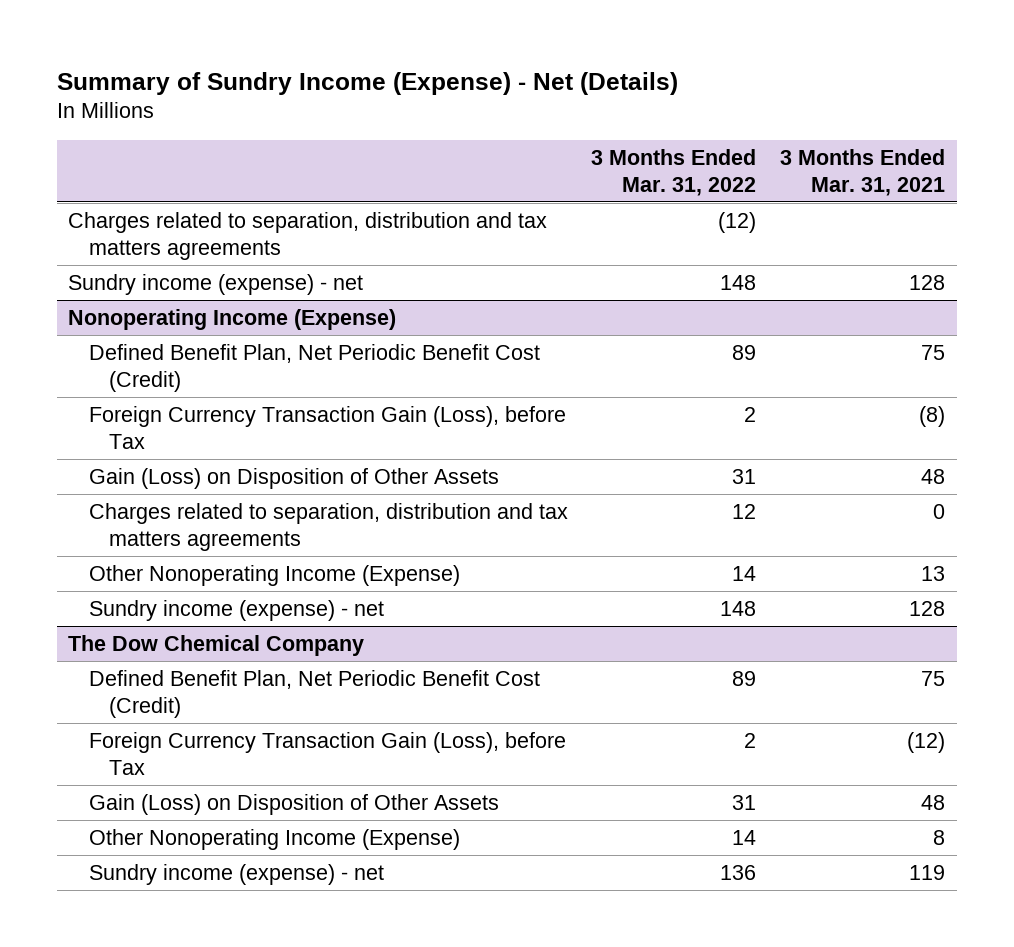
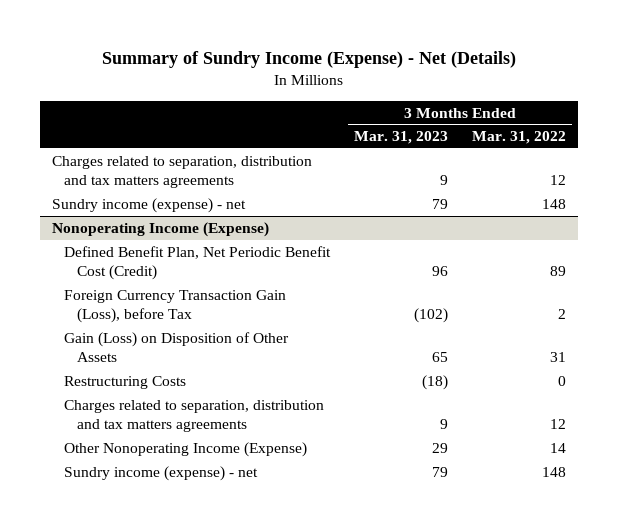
[780,148,946,196] 3 Months Ended Mar. 31, 2021 -> none
none -> [353,131,448,145] Mar. 31, 2023
[718,211,757,233] (12) -> [549,175,566,186] 12
none -> [64,375,187,389] Restructuring Costs
[68,634,365,656] The Dow Chemical Company -> none
[88,669,540,718] Defined Benefit Plan, Net Periodic Benefit Cost (Credit) -> none
[88,731,566,775] Foreign Currency Transaction Gain (Loss), before Tax -> none
[88,793,499,815] Gain (Loss) on Disposition of Other Assets -> none
[88,828,460,850] Other Nonoperating Income (Expense) -> none
[88,863,384,885] Sundry income (expense) - net -> none

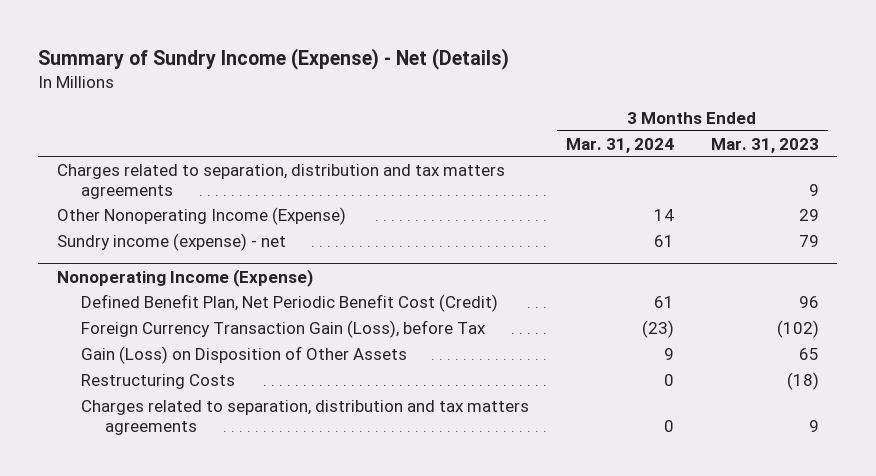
[471,131,566,145] Mar. 31, 2022 -> none
none -> [565,137,674,153] Mar. 31, 2024
none -> [56,206,346,225] Other Nonoperating Income (Expense)
[64,441,308,457] Other Nonoperating Income (Expense) -> none
[64,465,259,481] Sundry income (expense) - net -> none

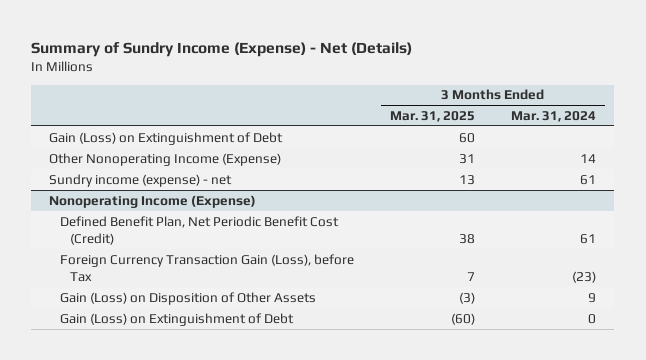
[710,137,819,153] Mar. 31, 2023 -> none
none -> [389,110,475,122] Mar. 31, 2025
[56,163,505,199] Charges related to separation, distribution and tax matters agreements -> none
none -> [49,131,284,145] Gain (Loss) on Extinguishment of Debt
[80,373,235,389] Restructuring Costs -> none
[80,399,529,435] Charges related to separation, distribution and tax matters agreements -> none
none -> [59,312,294,326] Gain (Loss) on Extinguishment of Debt

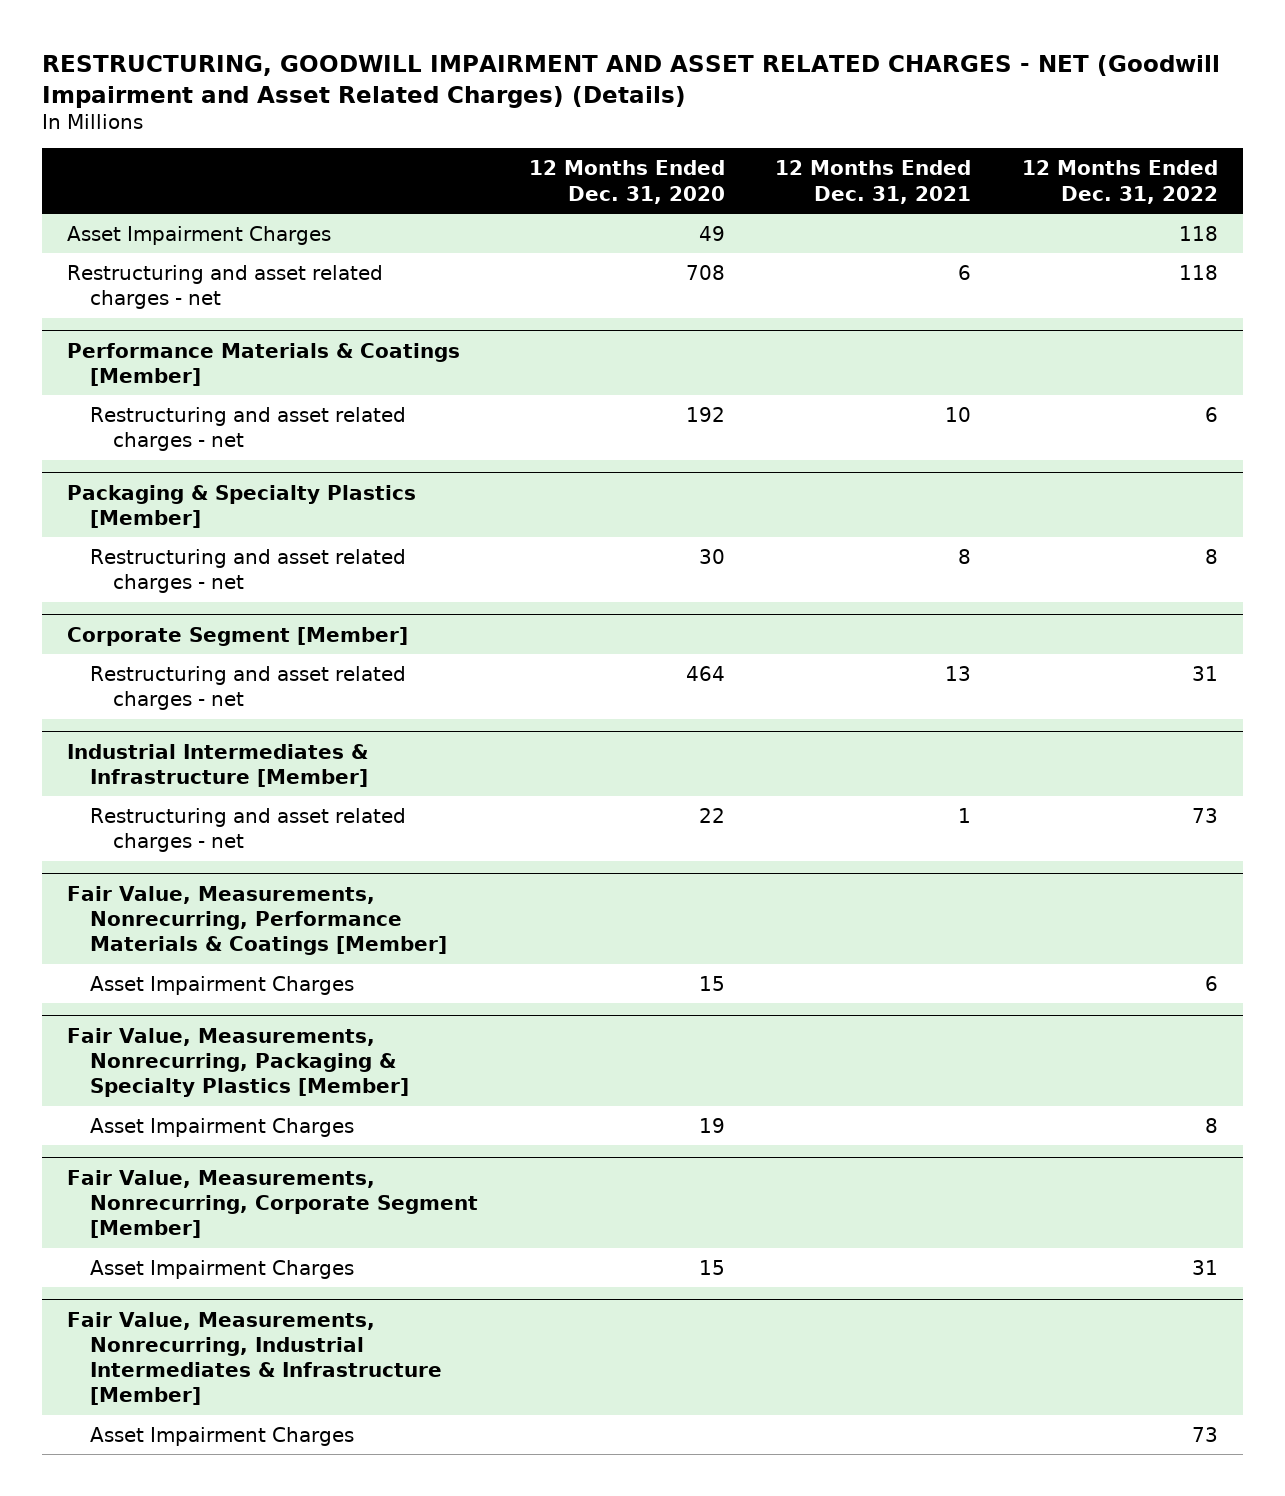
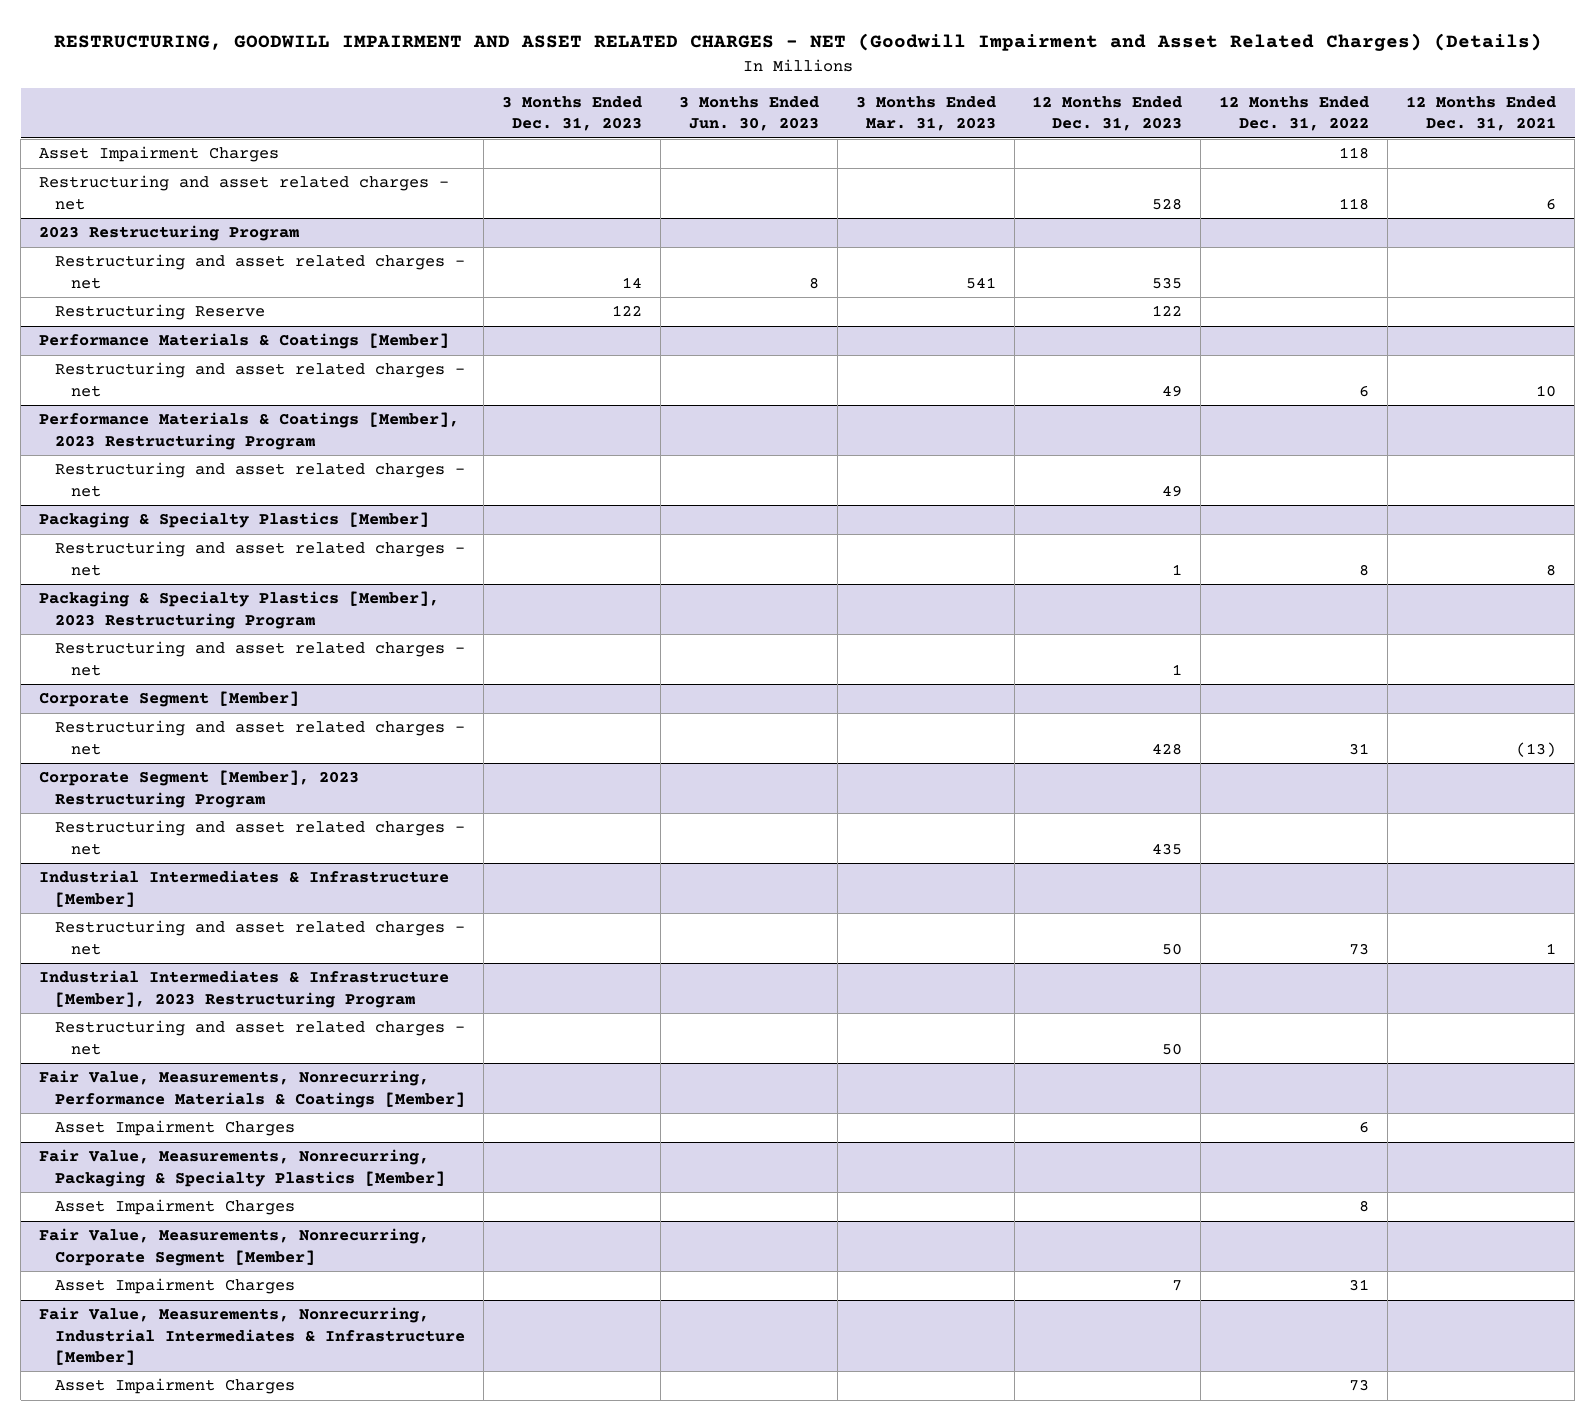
[528,160,725,204] 12 Months Ended Dec. 31, 2020 -> none
none -> [502,96,643,132] 3 Months Ended Dec. 31, 2023
none -> [678,96,819,132] 3 Months Ended Jun. 30, 2023
none -> [855,96,996,132] 3 Months Ended Mar. 31, 2023
none -> [1032,96,1183,132] 12 Months Ended Dec. 31, 2023
none -> [39,225,300,242] 2023 Restructuring Program
none -> [55,254,466,289] Restructuring and asset related charges - net
none -> [55,304,266,321] Restructuring Reserve
none -> [39,412,460,450] Performance Materials & Coatings [Member], 2023 Restructuring Program
none -> [55,462,466,497] Restructuring and asset related charges - net
none -> [39,591,440,629] Packaging & Specialty Plastics [Member], 2023 Restructuring Program
none -> [55,641,466,676] Restructuring and asset related charges - net
[945,665,972,681] 13 -> [1516,741,1557,757] (13)
none -> [39,770,360,808] Corporate Segment [Member], 2023 Restructuring Program
none -> [55,820,466,855] Restructuring and asset related charges - net
none -> [39,970,450,1008] Industrial Intermediates & Infrastructure [Member], 2023 Restructuring Program
none -> [55,1020,466,1055] Restructuring and asset related charges - net

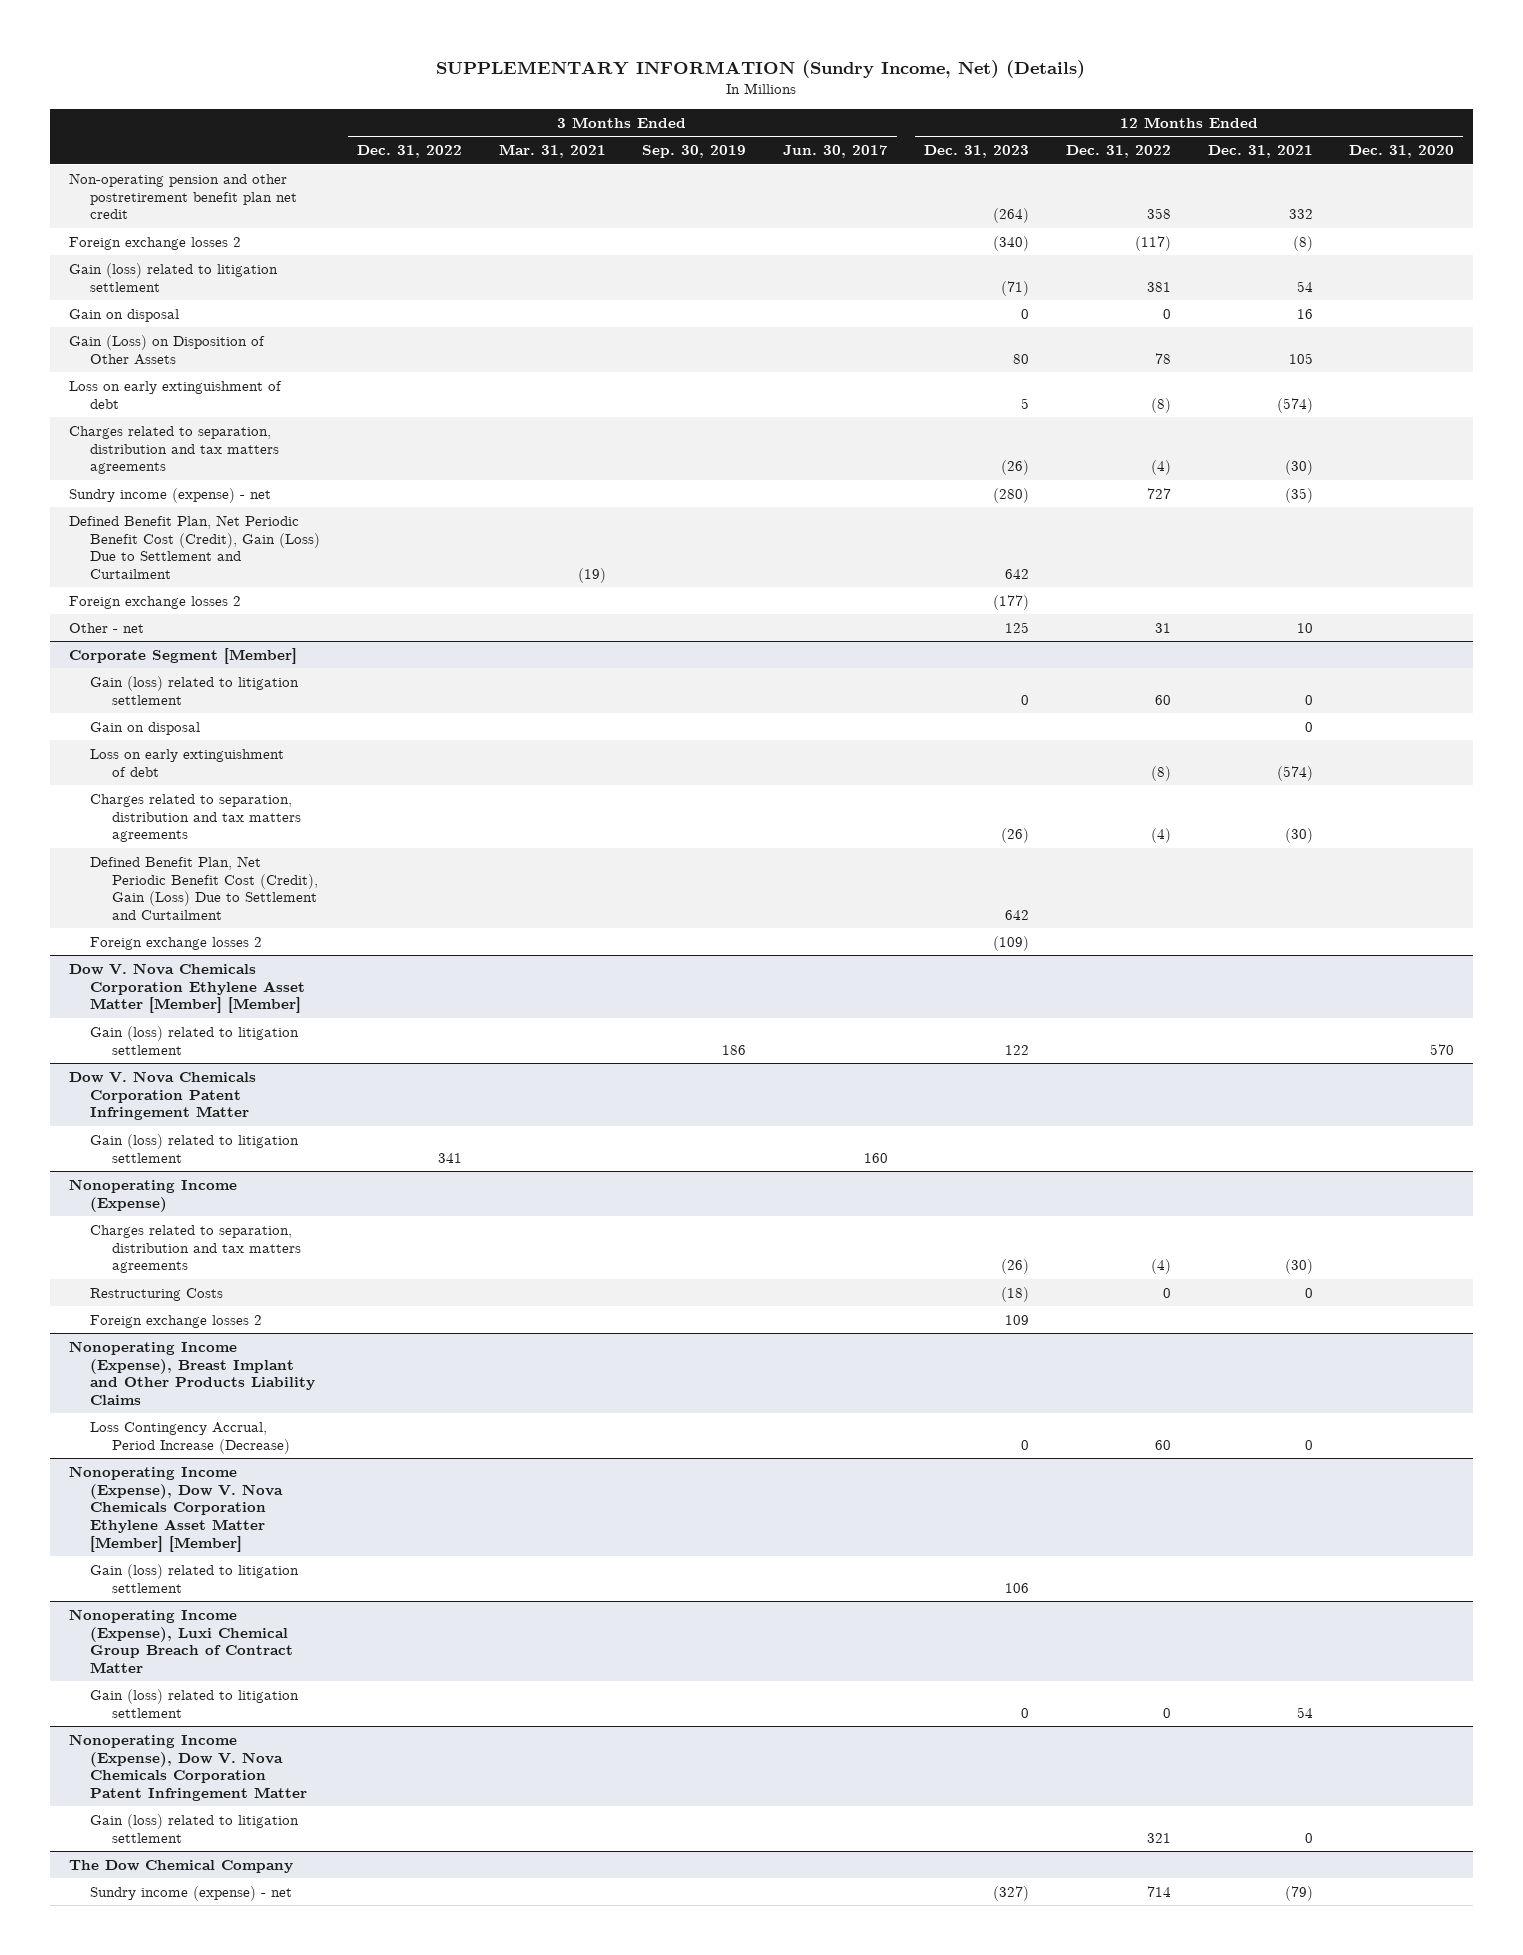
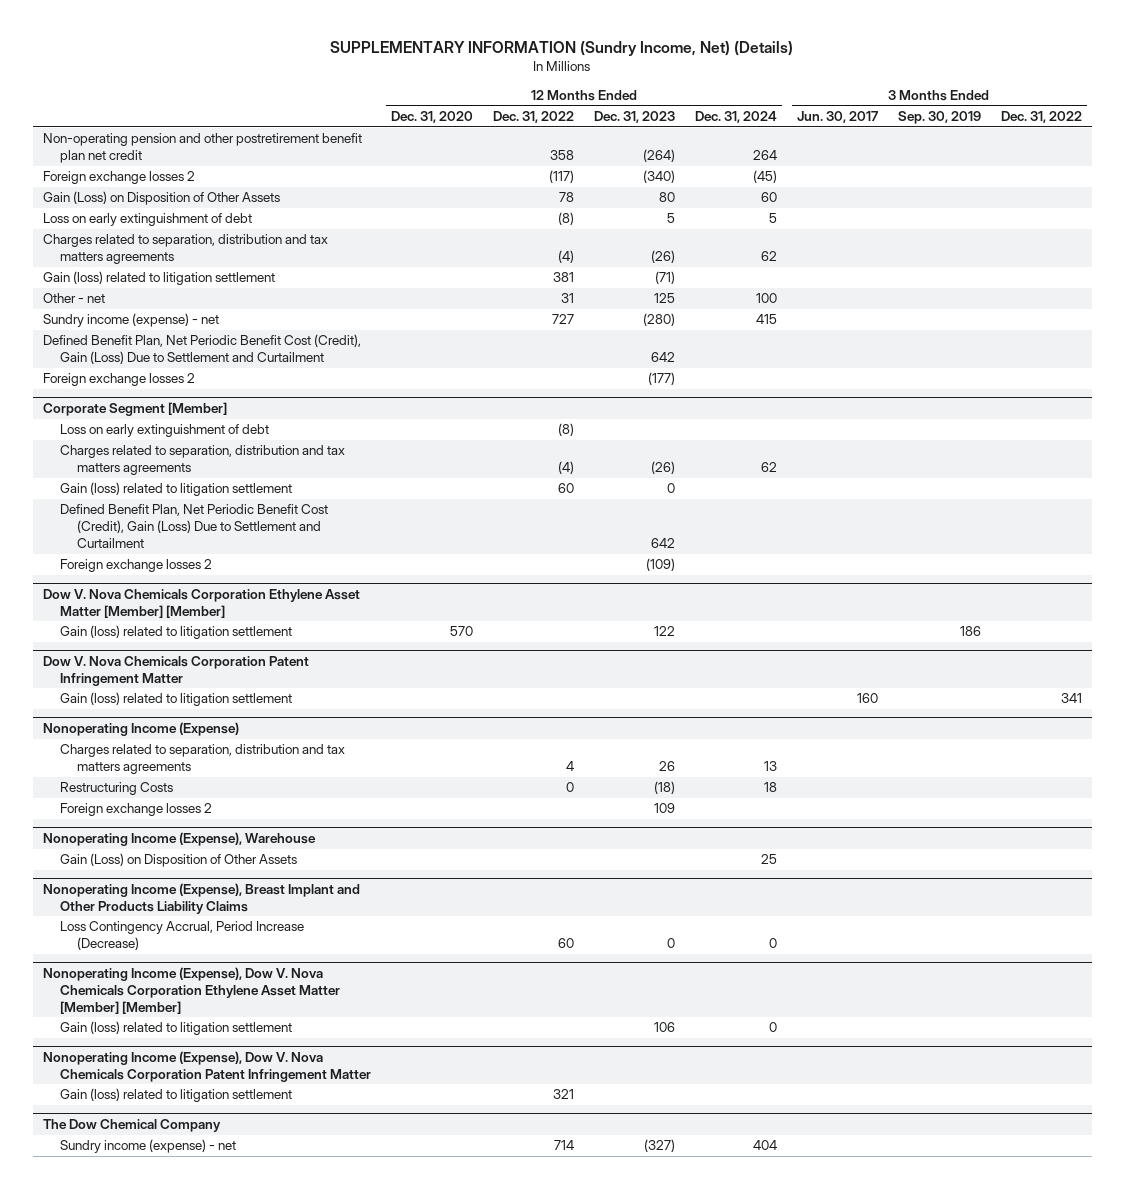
[498,144,606,159] Mar. 31, 2021 -> none
[1207,145,1313,159] Dec. 31, 2021 -> none
none -> [694,110,777,123] Dec. 31, 2024
[68,308,179,322] Gain on disposal -> none
[68,262,278,292] Gain (loss) related to litigation settlement -> [42,271,275,286] Gain (loss) related to litigation settlement
[68,622,144,633] Other - net -> [42,293,105,304] Other - net
[90,721,201,735] Gain on disposal -> none
[90,675,300,705] Gain (loss) related to litigation settlement -> [59,482,292,497] Gain (loss) related to litigation settlement
[1001,1259,1030,1275] (26) -> [658,761,675,772] 26
[1151,1259,1172,1275] (4) -> [565,761,574,772] 4
none -> [42,831,316,846] Nonoperating Income (Expense), Warehouse
none -> [59,853,297,868] Gain (Loss) on Disposition of Other Assets
[68,1608,294,1673] Nonoperating Income (Expense), Luxi Chemical Group Breach of Contract Matter -> none
[90,1688,300,1718] Gain (loss) related to litigation settlement -> none

